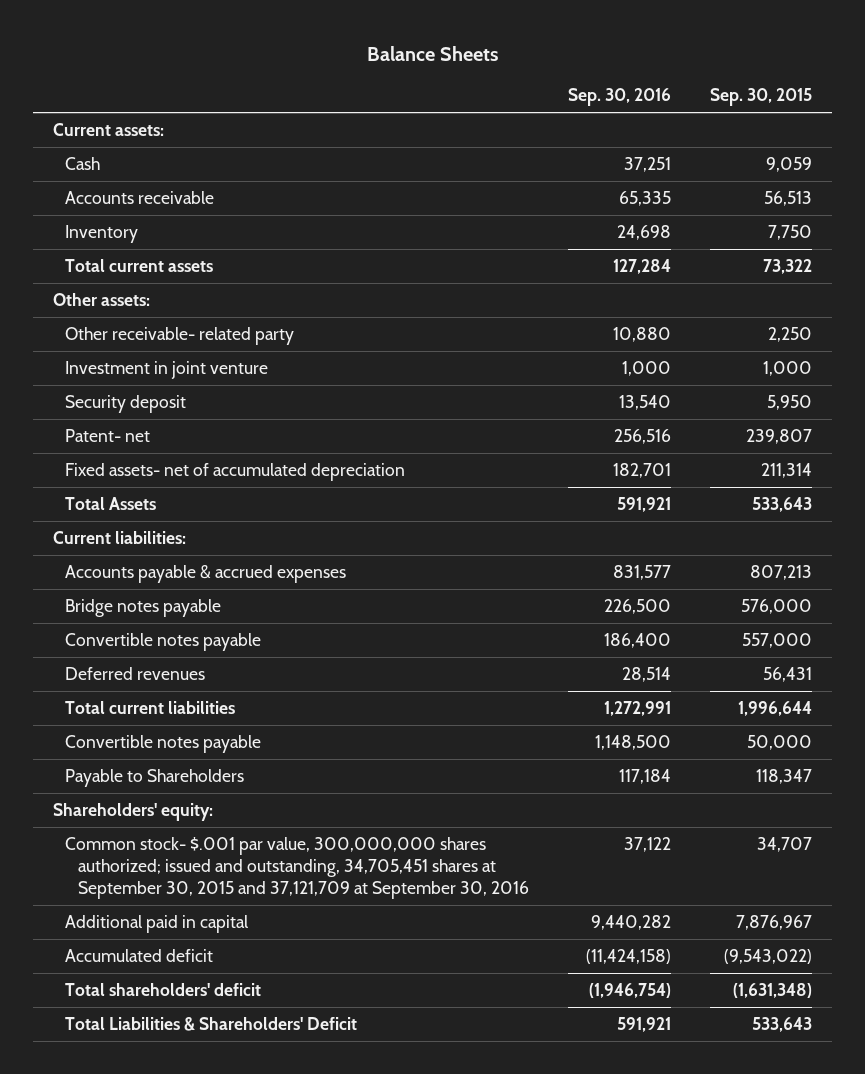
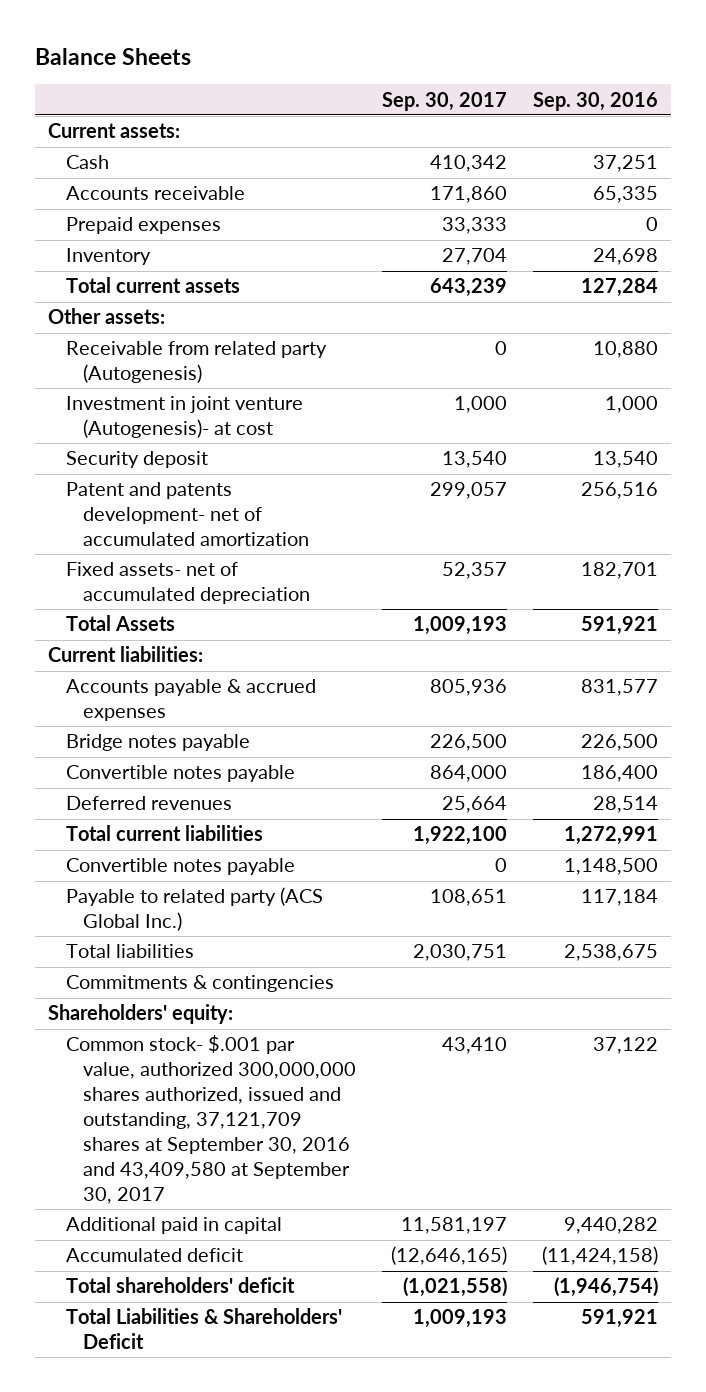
[710,88,813,107] Sep. 30, 2015 -> none
none -> [382,91,508,111] Sep. 30, 2017
none -> [65,217,221,235] Prepaid expenses
[65,327,295,346] Other receivable- related party -> [65,341,327,384] Receivable from related party (Autogenesis)
[65,361,269,380] Investment in joint venture -> [65,396,303,439] Investment in joint venture (Autogenesis)- at cost
[65,429,151,443] Patent- net -> [65,482,310,547] Patent and patents development- net of accumulated amortization
[65,769,245,788] Payable to Shareholders -> [65,887,323,932] Payable to related party (ACS Global Inc.)
none -> [65,944,194,959] Total liabilities
none -> [65,975,334,993] Commitments & contingencies
[65,837,529,900] Common stock- $.001 par value, 300,000,000 shares authorized; issued and outstanding, 34,705,451 shares at September 30, 2015 and 37,121,709 at September 30, 2016 -> [65,1035,357,1204] Common stock- $.001 par value, authorized 300,000,000 shares authorized, issued and outstanding, 37,121,709 shares at September 30, 2016 and 43,409,580 at September 30, 2017

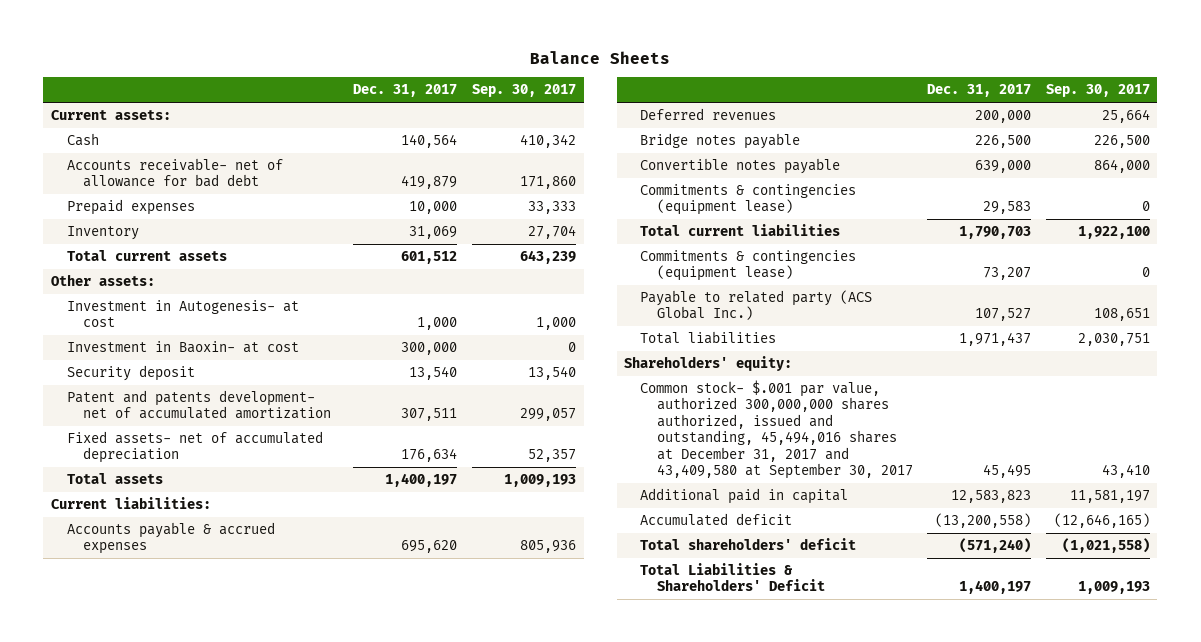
[533,91,659,111] Sep. 30, 2016 -> none
none -> [353,84,458,98] Dec. 31, 2017
[65,186,245,201] Accounts receivable -> [66,158,283,188] Accounts receivable- net of allowance for bad debt
[65,341,327,384] Receivable from related party (Autogenesis) -> none
[65,396,303,439] Investment in joint venture (Autogenesis)- at cost -> [66,300,299,328] Investment in Autogenesis- at cost
none -> [66,341,299,354] Investment in Baoxin- at cost
[65,615,175,632] Total Assets -> [66,473,163,485] Total assets
[65,796,232,811] Deferred revenues -> [640,108,777,121] Deferred revenues
none -> [640,184,857,216] Commitments & contingencies (equipment lease)
[65,858,295,876] Convertible notes payable -> none
none -> [640,250,857,282] Commitments & contingencies (equipment lease)
[65,975,334,993] Commitments & contingencies -> none
[65,1035,357,1204] Common stock- $.001 par value, authorized 300,000,000 shares authorized, issued and outstanding, 37,121,709 shares at September 30, 2016 and 43,409,580 at September 30, 2017 -> [640,380,913,480] Common stock- $.001 par value, authorized 300,000,000 shares authorized, issued and outstanding, 45,494,016 shares at December 31, 2017 and 43,409,580 at September 30, 2017

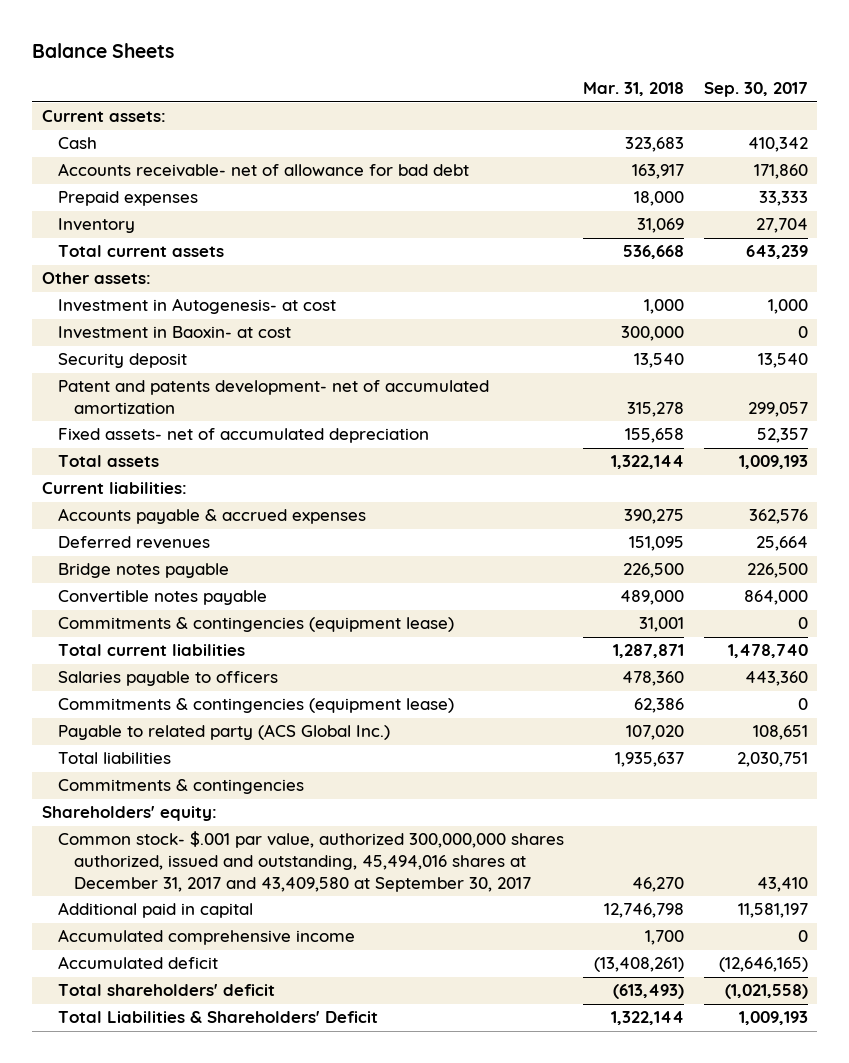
[353,84,458,98] Dec. 31, 2017 -> none
none -> [583,82,685,97] Mar. 31, 2018
[520,540,577,554] 805,936 -> [748,509,808,525] 362,576
[1078,226,1151,240] 1,922,100 -> [727,644,808,659] 1,478,740
none -> [57,671,278,687] Salaries payable to officers
none -> [57,779,304,795] Commitments & contingencies
none -> [57,929,355,946] Accumulated comprehensive income

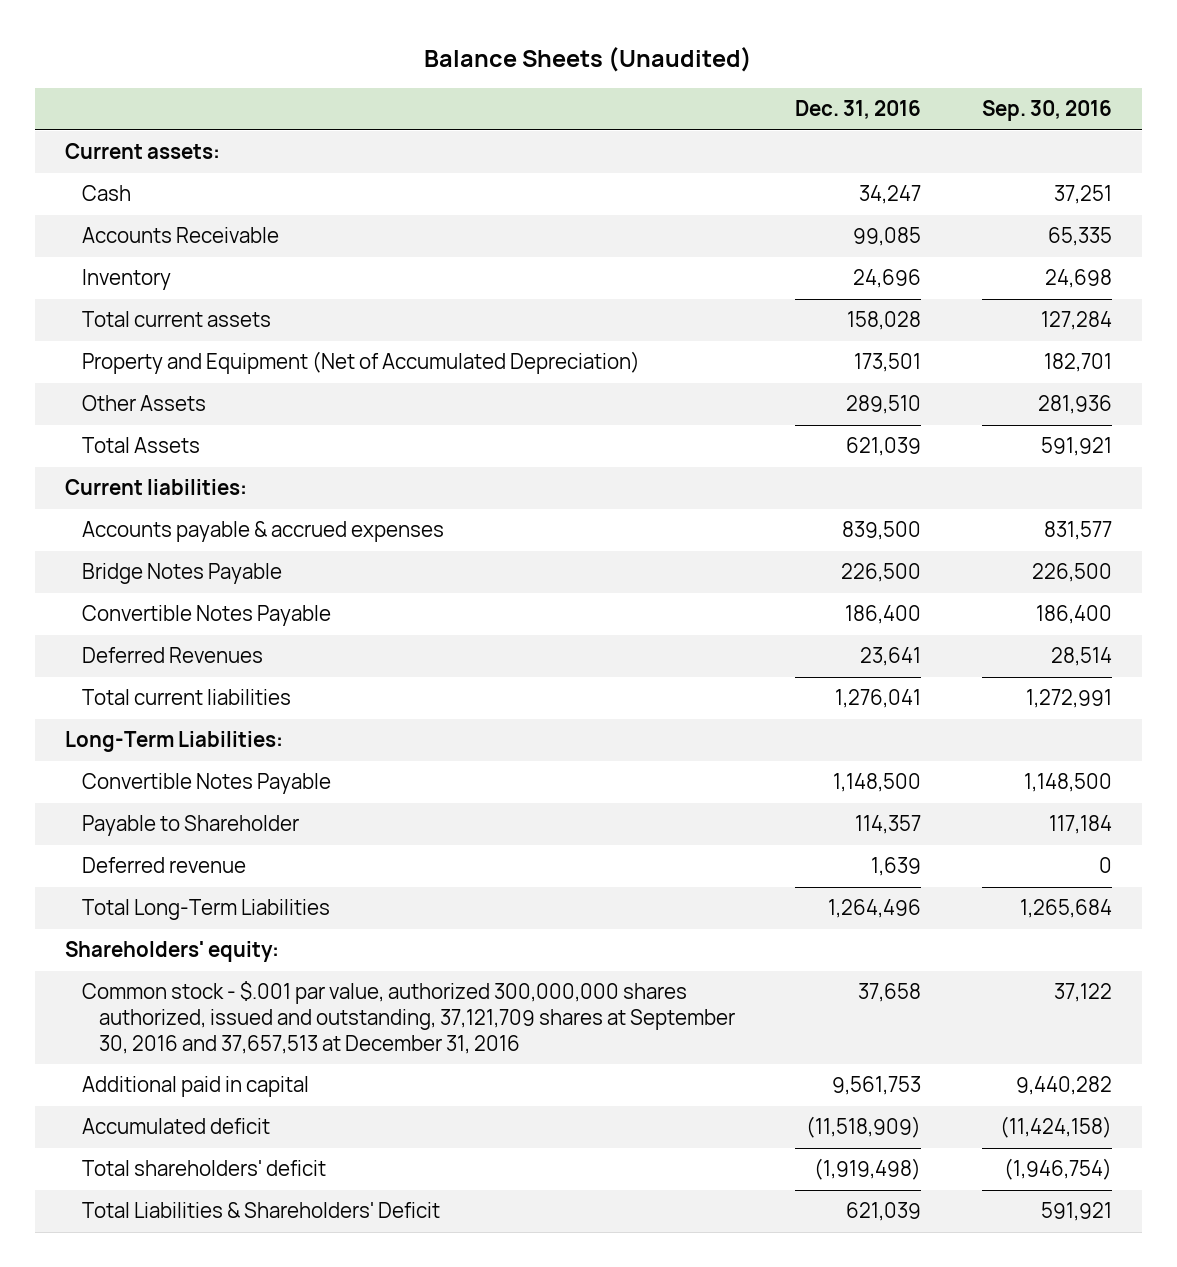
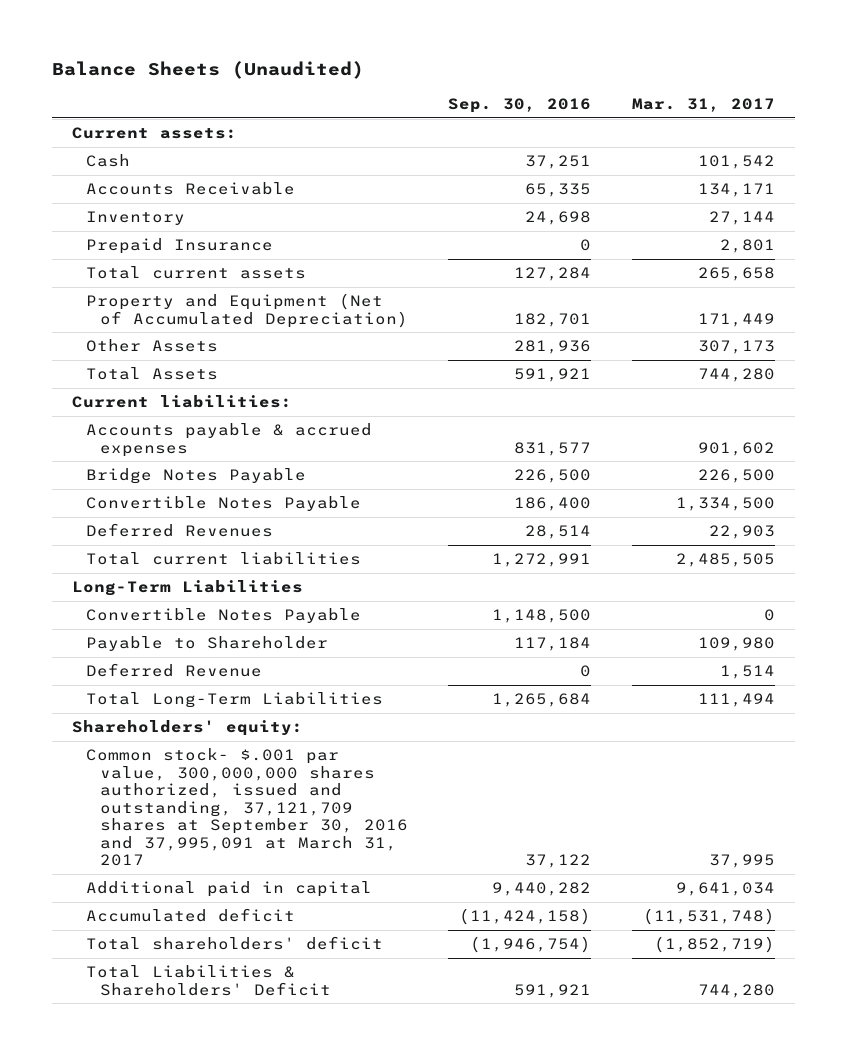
[795,100,922,120] Dec. 31, 2016 -> none
none -> [631,98,775,113] Mar. 31, 2017
none -> [86,238,274,255] Prepaid Insurance
[65,731,284,753] Long-Term Liabilities: -> [72,580,304,597] Long-Term Liabilities
[82,857,247,874] Deferred revenue -> [86,663,263,678] Deferred Revenue
[82,981,735,1054] Common stock - $.001 par value, authorized 300,000,000 shares authorized, issued and outstanding, 37,121,709 shares at September 30, 2016 and 37,657,513 at December 31, 2016 -> [86,748,409,867] Common stock- $.001 par value, 300,000,000 shares authorized, issued and outstanding, 37,121,709 shares at September 30, 2016 and 37,995,091 at March 31, 2017

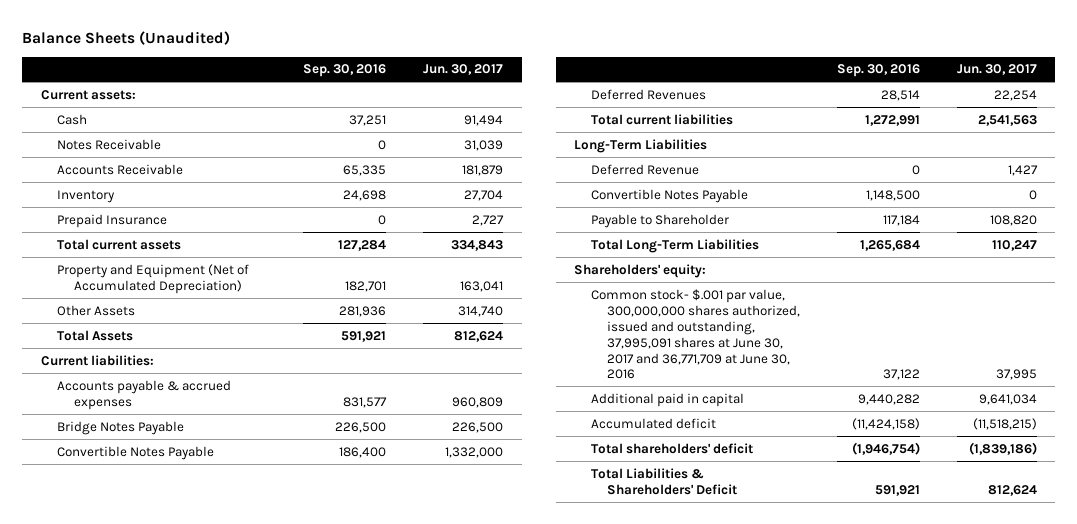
[631,98,775,113] Mar. 31, 2017 -> none
none -> [423,64,504,76] Jun. 30, 2017
none -> [57,138,162,150] Notes Receivable
[86,663,263,678] Deferred Revenue -> [590,163,699,175] Deferred Revenue
[86,748,409,867] Common stock- $.001 par value, 300,000,000 shares authorized, issued and outstanding, 37,121,709 shares at September 30, 2016 and 37,995,091 at March 31, 2017 -> [590,288,801,380] Common stock- $.001 par value, 300,000,000 shares authorized, issued and outstanding, 37,995,091 shares at June 30, 2017 and 36,771,709 at June 30, 2016

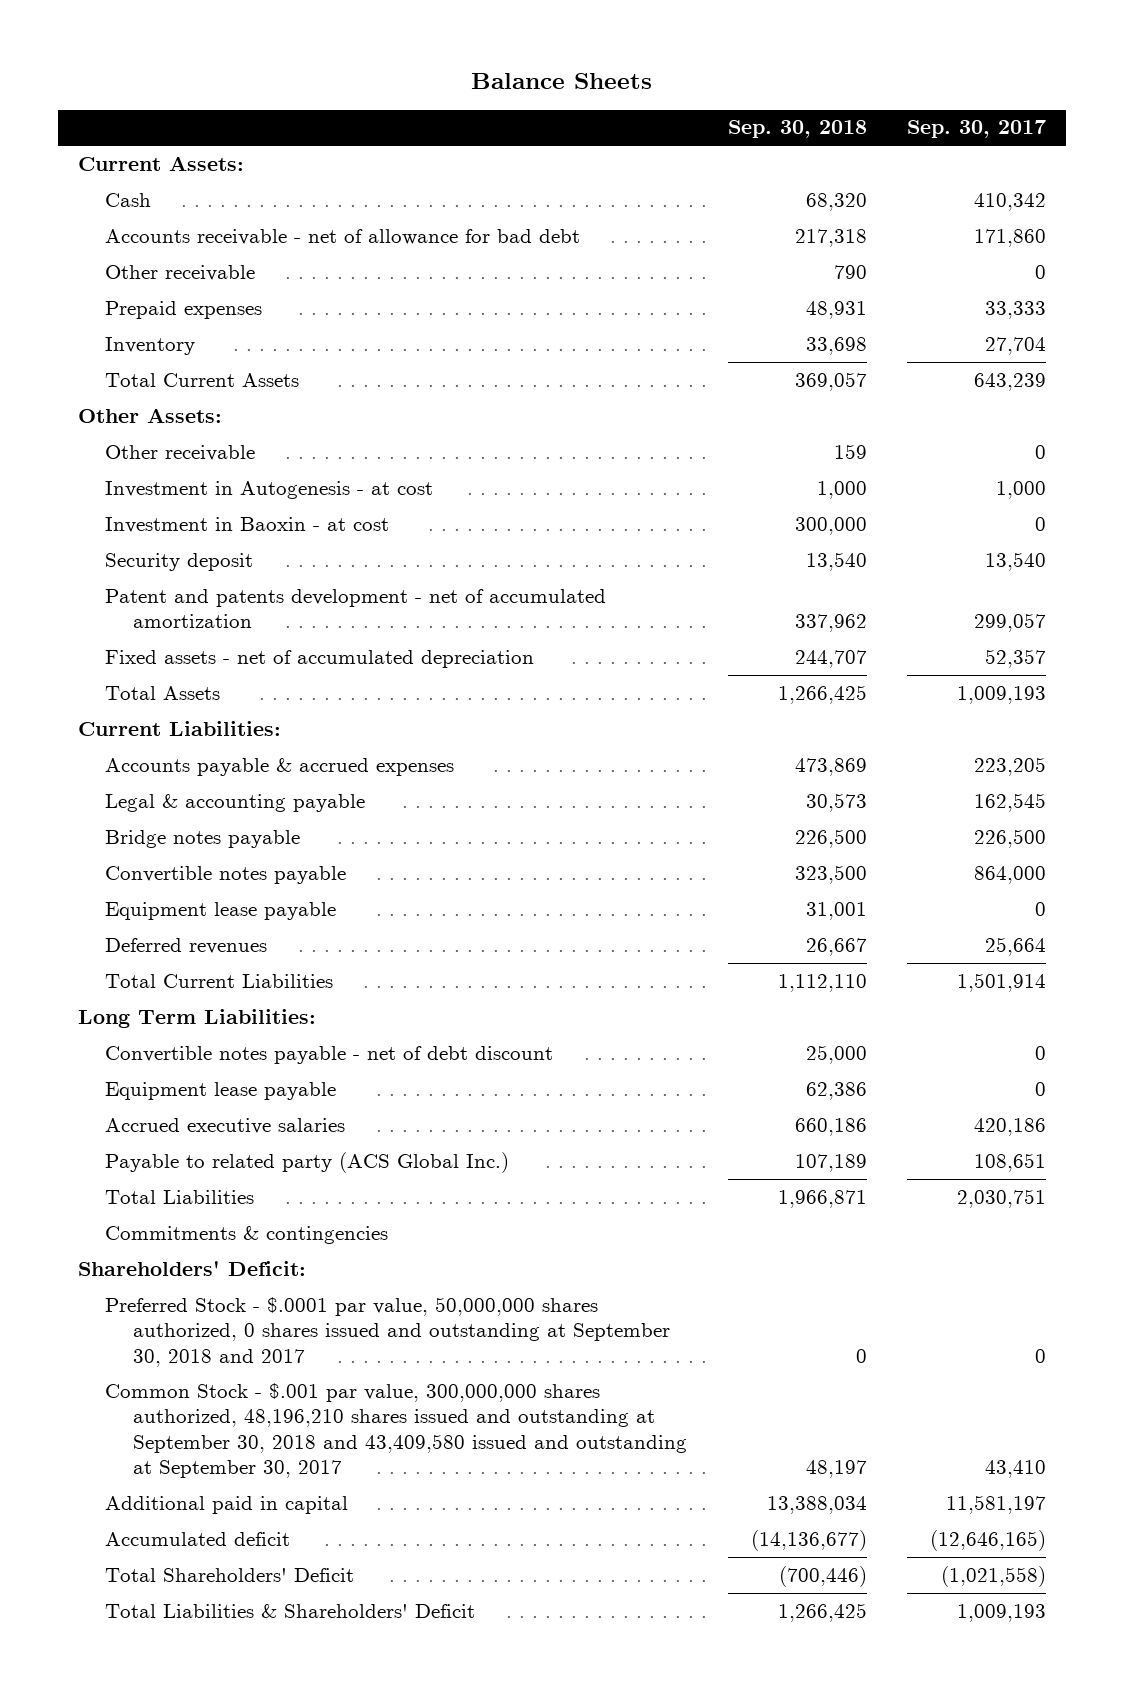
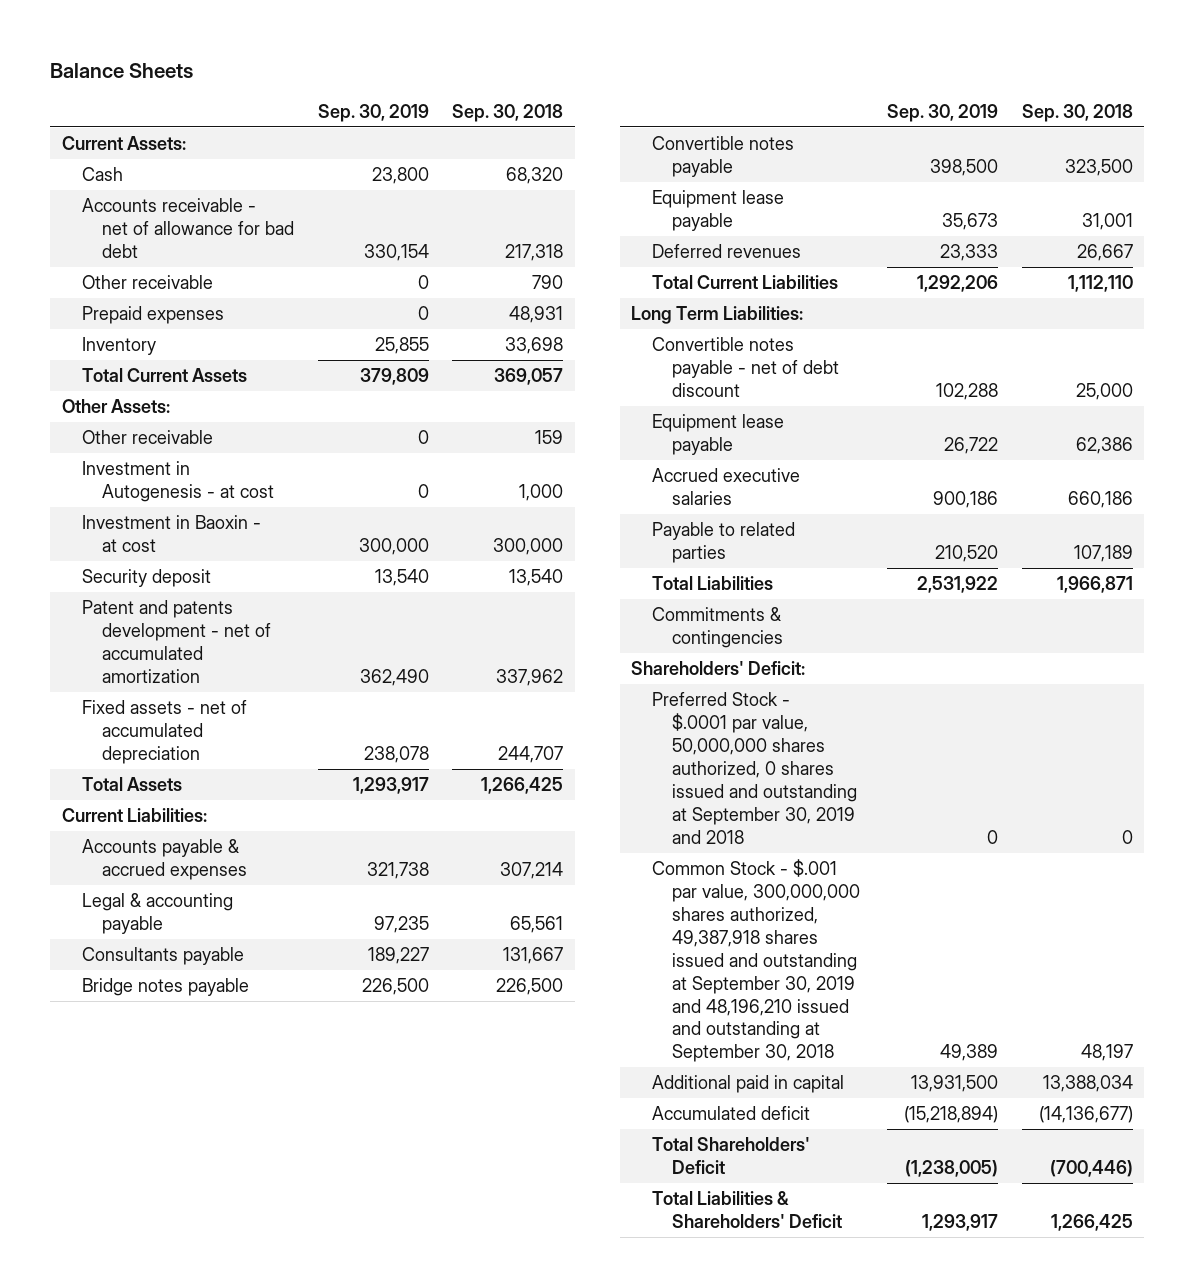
[907,120,1047,139] Sep. 30, 2017 -> none
none -> [317,103,429,122] Sep. 30, 2019
[794,757,867,776] 473,869 -> [499,862,563,880] 307,214
[805,792,867,812] 30,573 -> [509,916,563,934] 65,561
none -> [81,947,244,966] Consultants payable
[105,1151,510,1173] Payable to related party (ACS Global Inc.) -> [651,522,795,564] Payable to related parties
[105,1296,670,1367] Preferred Stock - $.0001 par value, 50,000,000 shares authorized, 0 shares issued and outstanding at September 30, 2018 and 2017 -> [651,692,857,844] Preferred Stock - $.0001 par value, 50,000,000 shares authorized, 0 shares issued and outstanding at September 30, 2019 and 2018
[105,1382,687,1478] Common Stock - $.001 par value, 300,000,000 shares authorized, 48,196,210 shares issued and outstanding at September 30, 2018 and 43,409,580 issued and outstanding at September 30, 2017 -> [651,859,860,1063] Common Stock - $.001 par value, 300,000,000 shares authorized, 49,387,918 shares issued and outstanding at September 30, 2019 and 48,196,210 issued and outstanding at September 30, 2018

